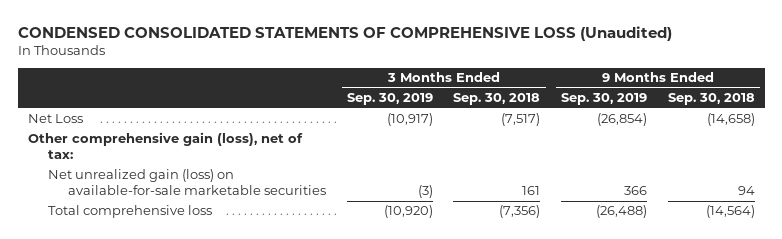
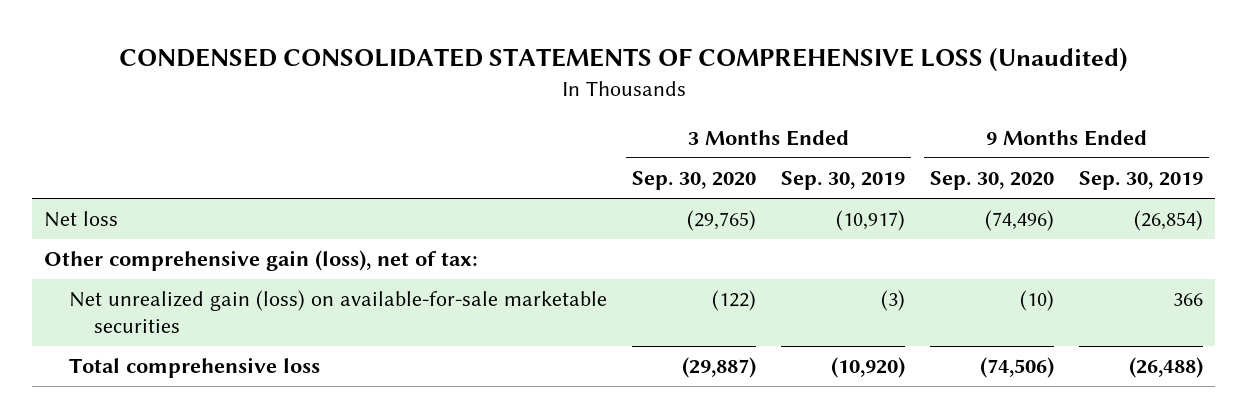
[453,93,541,106] Sep. 30, 2018 -> none
[667,93,755,106] Sep. 30, 2018 -> none
none -> [632,171,757,191] Sep. 30, 2020
none -> [930,171,1055,191] Sep. 30, 2020
[27,114,83,124] Net Loss -> [44,211,119,228] Net loss

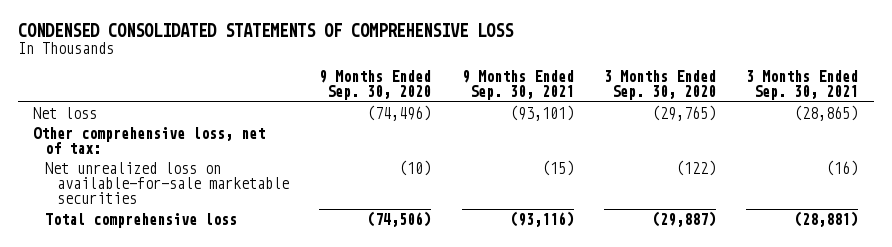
[118,46,1128,72] CONDENSED CONSOLIDATED STATEMENTS OF COMPREHENSIVE LOSS (Unaudited) -> [18,23,515,38] CONDENSED CONSOLIDATED STATEMENTS OF COMPREHENSIVE LOSS
[781,171,906,191] Sep. 30, 2019 -> none
[1078,171,1203,191] Sep. 30, 2019 -> none
none -> [461,70,574,101] 9 Months Ended Sep. 30, 2021
none -> [746,70,859,101] 3 Months Ended Sep. 30, 2021
[44,250,479,272] Other comprehensive gain (loss), net of tax: -> [33,126,266,154] Other comprehensive loss, net of tax:
[69,290,608,333] Net unrealized gain (loss) on available-for-sale marketable securities -> [45,161,290,205] Net unrealized loss on available-for-sale marketable securities

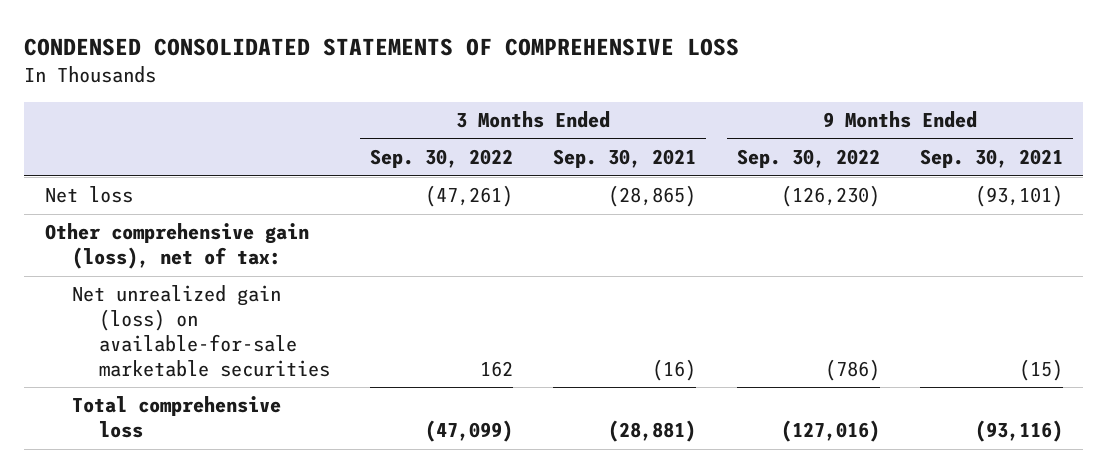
[319,70,432,101] 9 Months Ended Sep. 30, 2020 -> none
[604,70,717,101] 3 Months Ended Sep. 30, 2020 -> none
none -> [369,149,513,169] Sep. 30, 2022
none -> [736,149,880,169] Sep. 30, 2022
[33,126,266,154] Other comprehensive loss, net of tax: -> [44,223,309,270] Other comprehensive gain (loss), net of tax:
[45,161,290,205] Net unrealized loss on available-for-sale marketable securities -> [71,285,330,378] Net unrealized gain (loss) on available-for-sale marketable securities

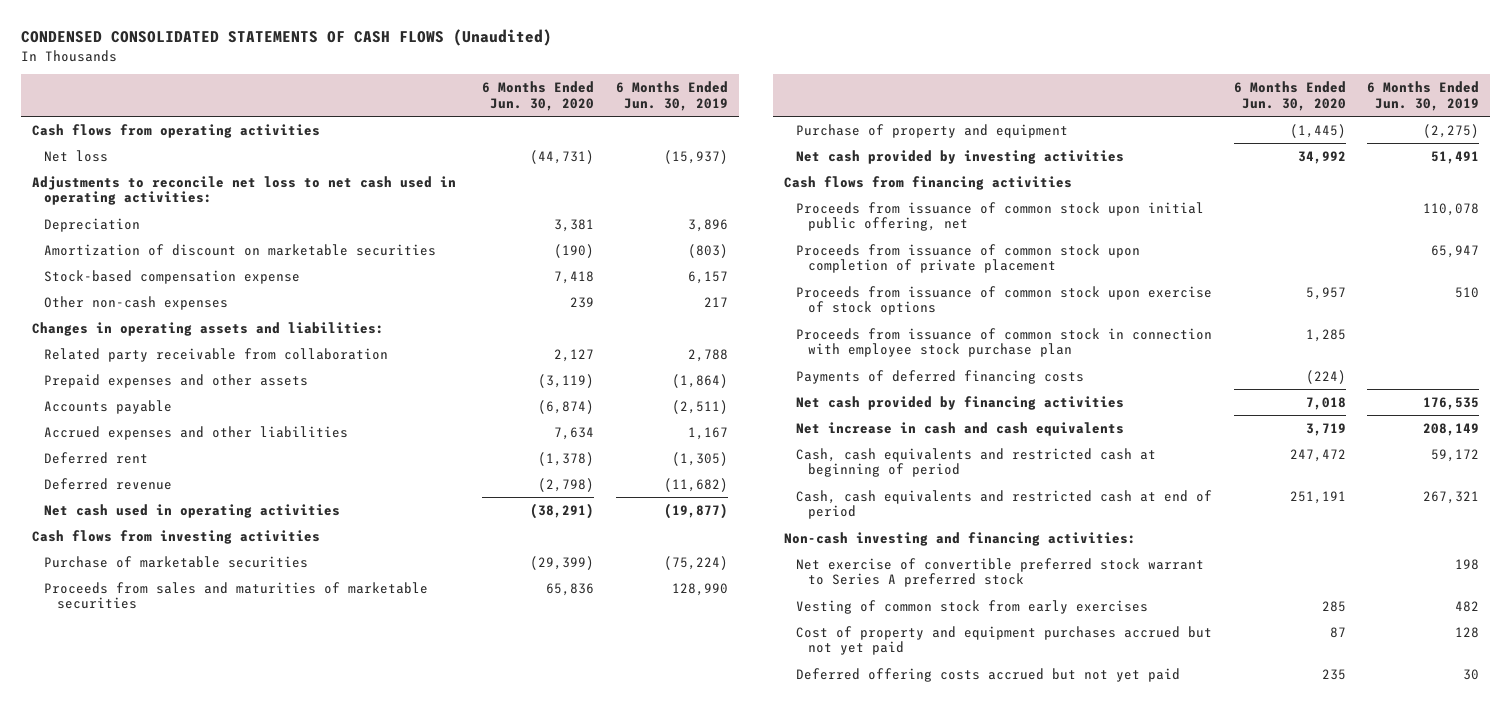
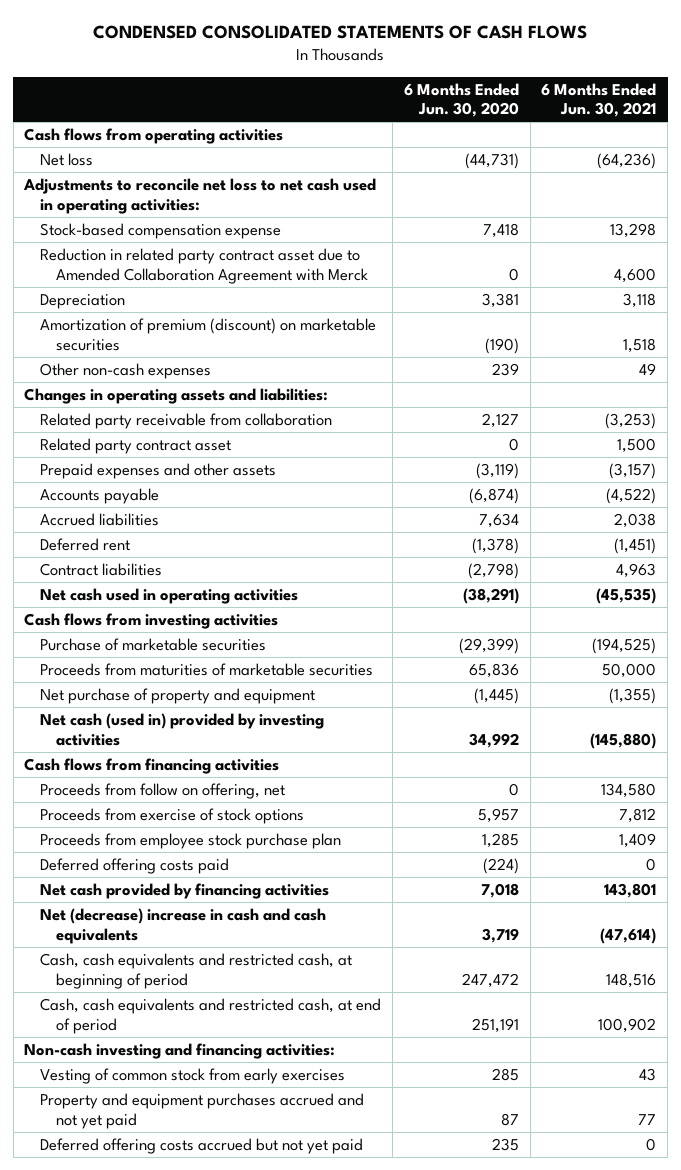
[21,29,553,47] CONDENSED CONSOLIDATED STATEMENTS OF CASH FLOWS (Unaudited) -> [93,25,588,40] CONDENSED CONSOLIDATED STATEMENTS OF CASH FLOWS
[615,81,728,111] 6 Months Ended Jun. 30, 2019 -> none
none -> [541,82,657,118] 6 Months Ended Jun. 30, 2021
[44,243,437,256] Amortization of discount on marketable securities -> none
none -> [40,247,368,284] Reduction in related party contract asset due to Amended Collaboration Agreement with Merck
[44,217,141,232] Depreciation -> [40,293,126,309] Depreciation
none -> [40,317,377,351] Amortization of premium (discount) on marketable securities
none -> [40,437,232,454] Related party contract asset
[44,425,349,440] Accrued expenses and other liabilities -> [40,512,160,526] Accrued liabilities
[44,477,173,490] Deferred revenue -> [40,562,163,576] Contract liabilities
[44,581,429,610] Proceeds from sales and maturities of marketable securities -> [40,662,374,676] Proceeds from maturities of marketable securities
[795,123,1068,138] Purchase of property and equipment -> [40,687,316,704] Net purchase of property and equipment
[795,149,1124,164] Net cash provided by investing activities -> [40,712,325,746] Net cash (used in) provided by investing activities
[795,201,1204,232] Proceeds from issuance of common stock upon initial public offering, net -> none
[795,243,1140,274] Proceeds from issuance of common stock upon completion of private placement -> none
none -> [40,782,286,799] Proceeds from follow on offering, net
[795,285,1212,316] Proceeds from issuance of common stock upon exercise of stock options -> [40,807,305,824] Proceeds from exercise of stock options
[795,327,1212,358] Proceeds from issuance of common stock in connection with employee stock purchase plan -> [40,832,342,849] Proceeds from employee stock purchase plan
[795,369,1084,384] Payments of deferred financing costs -> [40,857,230,874] Deferred offering costs paid
[795,421,1124,436] Net increase in cash and cash equivalents -> [40,907,327,944] Net (decrease) increase in cash and cash equivalents
[795,447,1156,478] Cash, cash equivalents and restricted cash at beginning of period -> [40,952,353,989] Cash, cash equivalents and restricted cash, at beginning of period
[795,489,1212,520] Cash, cash equivalents and restricted cash at end of period -> [40,997,382,1034] Cash, cash equivalents and restricted cash, at end of period
[795,557,1204,588] Net exercise of convertible preferred stock warrant to Series A preferred stock -> none
[795,625,1212,656] Cost of property and equipment purchases accrued but not yet paid -> [40,1092,365,1129] Property and equipment purchases accrued and not yet paid

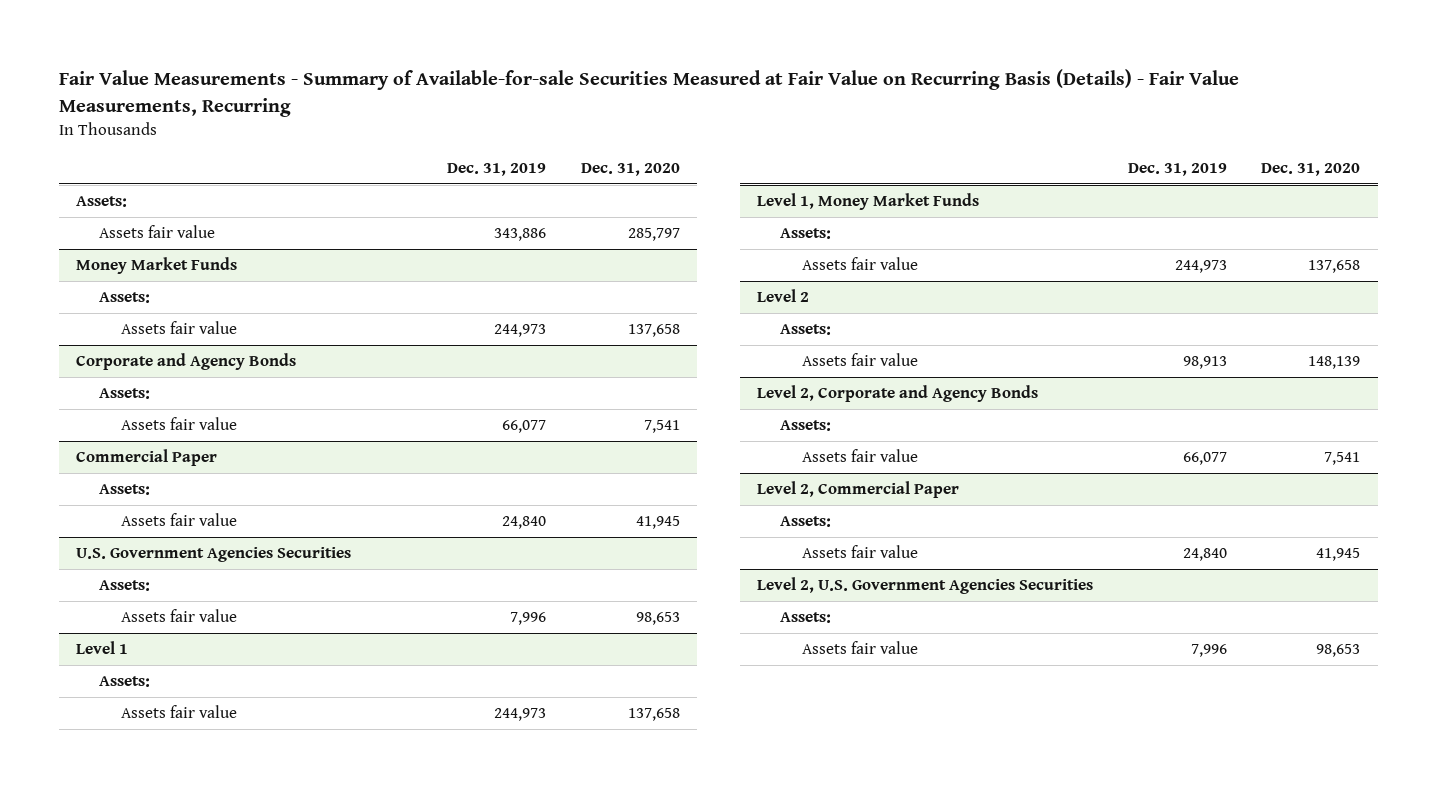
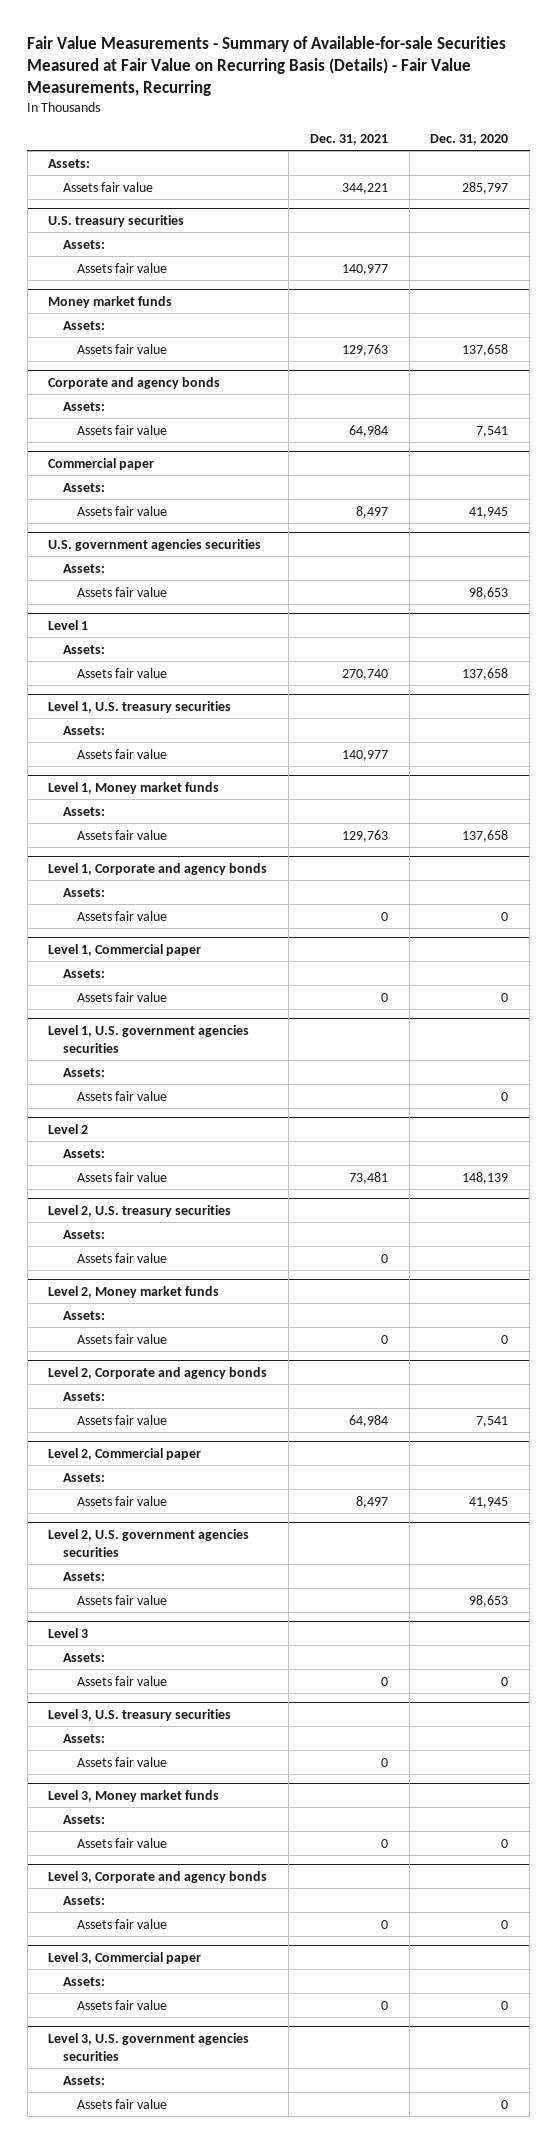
[446,163,546,177] Dec. 31, 2019 -> none
none -> [309,134,388,146] Dec. 31, 2021
[76,257,238,275] Money Market Funds -> [48,214,185,227] U.S. treasury securities
none -> [76,262,167,273] Assets fair value
none -> [48,295,173,308] Money market funds
none -> [62,320,105,330] Assets:
[76,353,297,371] Corporate and Agency Bonds -> [48,376,221,389] Corporate and agency bonds
[76,449,218,467] Commercial Paper -> [48,457,155,470] Commercial paper
[76,547,352,563] U.S. Government Agencies Securities -> [48,538,262,551] U.S. government agencies securities
[756,193,979,211] Level 1, Money Market Funds -> none
none -> [48,700,232,713] Level 1, U.S. treasury securities
none -> [76,748,167,759] Assets fair value
none -> [48,781,220,794] Level 1, Money market funds
none -> [62,806,105,816] Assets:
none -> [48,862,268,875] Level 1, Corporate and agency bonds
none -> [62,887,105,897] Assets:
none -> [76,910,167,921] Assets fair value
none -> [48,943,202,956] Level 1, Commercial paper
none -> [62,968,105,978] Assets:
none -> [76,991,167,1002] Assets fair value
none -> [48,1024,250,1053] Level 1, U.S. government agencies securities
none -> [62,1067,105,1077] Assets:
none -> [76,1090,167,1101] Assets fair value
[756,385,1038,403] Level 2, Corporate and Agency Bonds -> none
none -> [48,1204,232,1217] Level 2, U.S. treasury securities
none -> [76,1252,167,1263] Assets fair value
none -> [48,1285,220,1298] Level 2, Money market funds
none -> [62,1310,105,1320] Assets:
none -> [76,1333,167,1344] Assets fair value
none -> [48,1366,268,1379] Level 2, Corporate and agency bonds
none -> [62,1391,105,1401] Assets:
[756,481,959,499] Level 2, Commercial Paper -> [48,1447,202,1460] Level 2, Commercial paper
[756,577,1093,595] Level 2, U.S. Government Agencies Securities -> [48,1528,250,1557] Level 2, U.S. government agencies securities
none -> [48,1627,89,1638] Level 3
none -> [62,1652,105,1662] Assets:
none -> [76,1675,167,1686] Assets fair value
none -> [48,1708,232,1721] Level 3, U.S. treasury securities
none -> [62,1733,105,1743] Assets:
none -> [76,1756,167,1767] Assets fair value
none -> [48,1789,220,1802] Level 3, Money market funds
none -> [62,1814,105,1824] Assets:
none -> [76,1837,167,1848] Assets fair value
none -> [48,1870,268,1883] Level 3, Corporate and agency bonds
none -> [62,1895,105,1905] Assets:
none -> [76,1918,167,1929] Assets fair value
none -> [48,1951,202,1964] Level 3, Commercial paper
none -> [62,1976,105,1986] Assets:
none -> [76,1999,167,2010] Assets fair value
none -> [48,2032,250,2061] Level 3, U.S. government agencies securities
none -> [62,2075,105,2085] Assets:
none -> [76,2098,167,2109] Assets fair value

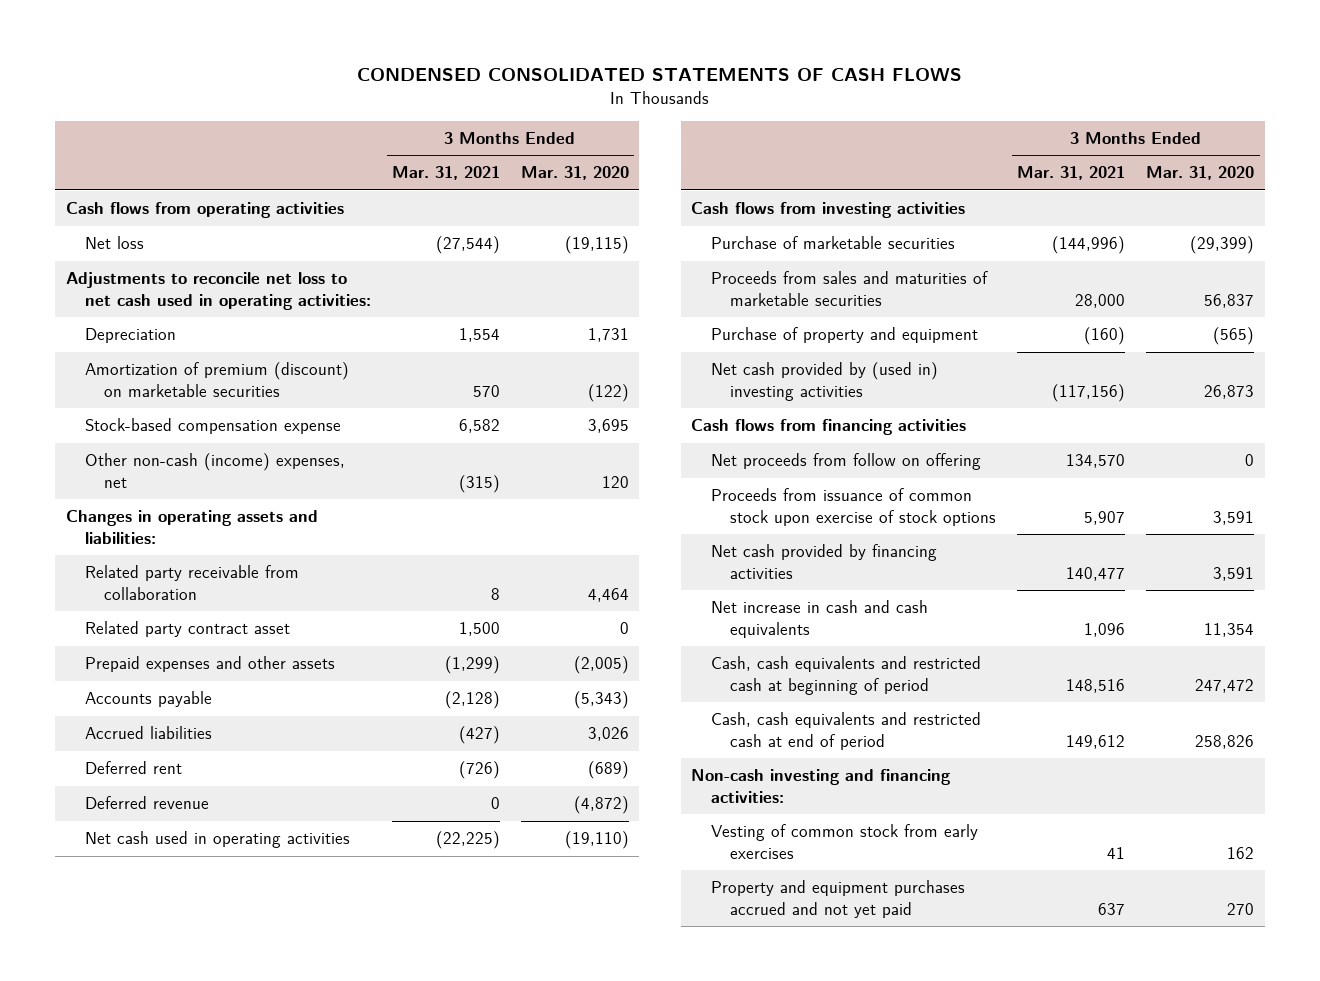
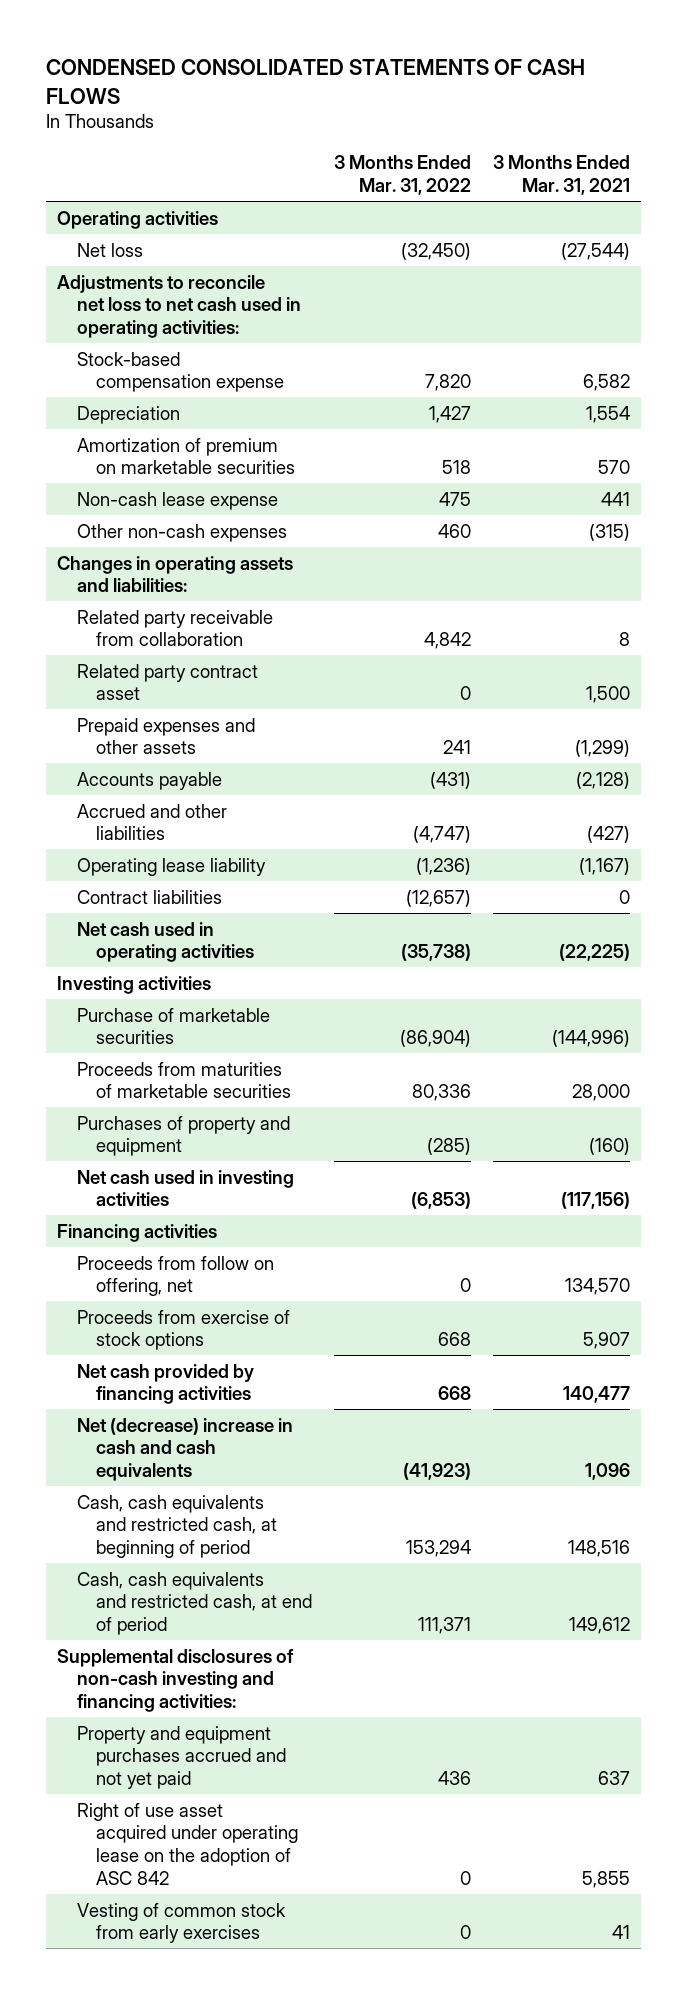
[520,166,629,181] Mar. 31, 2020 -> none
none -> [334,155,472,196] 3 Months Ended Mar. 31, 2022
[65,202,344,219] Cash flows from operating activities -> [57,210,219,229] Operating activities
[85,362,350,397] Amortization of premium (discount) on marketable securities -> none
[85,328,177,344] Depreciation -> [76,405,180,424] Depreciation
none -> [76,437,296,475] Amortization of premium on marketable securities
none -> [76,491,278,510] Non-cash lease expense
[85,453,346,488] Other non-cash (income) expenses, net -> [76,523,287,542] Other non-cash expenses
[85,761,183,775] Deferred rent -> none
[85,726,213,740] Accrued liabilities -> [76,803,227,841] Accrued and other liabilities
none -> [76,857,266,876] Operating lease liability
[85,796,210,810] Deferred revenue -> [76,889,222,904] Contract liabilities
[691,202,966,219] Cash flows from investing activities -> [57,975,212,994] Investing activities
[710,271,988,306] Proceeds from sales and maturities of marketable securities -> [76,1061,292,1099] Proceeds from maturities of marketable securities
[710,327,978,344] Purchase of property and equipment -> [76,1115,290,1157] Purchases of property and equipment
[710,362,938,401] Net cash provided by (used in) investing activities -> [76,1169,294,1207] Net cash used in investing activities
[691,419,967,436] Cash flows from financing activities -> [57,1223,218,1242] Financing activities
[710,453,981,471] Net proceeds from follow on offering -> [76,1255,274,1297] Proceeds from follow on offering, net
[710,488,996,526] Proceeds from issuance of common stock upon exercise of stock options -> [76,1309,290,1351] Proceeds from exercise of stock options
[710,600,928,638] Net increase in cash and cash equivalents -> [76,1417,293,1481] Net (decrease) increase in cash and cash equivalents
[710,656,981,695] Cash, cash equivalents and restricted cash at beginning of period -> [76,1494,278,1558] Cash, cash equivalents and restricted cash, at beginning of period
[710,712,981,750] Cash, cash equivalents and restricted cash at end of period -> [76,1571,313,1635] Cash, cash equivalents and restricted cash, at end of period
[691,769,952,803] Non-cash investing and financing activities: -> [57,1648,295,1712] Supplemental disclosures of non-cash investing and financing activities:
none -> [76,1802,299,1885] Right of use asset acquired under operating lease on the adoption of ASC 842
[710,824,978,859] Vesting of common stock from early exercises -> [76,1902,286,1944] Vesting of common stock from early exercises

